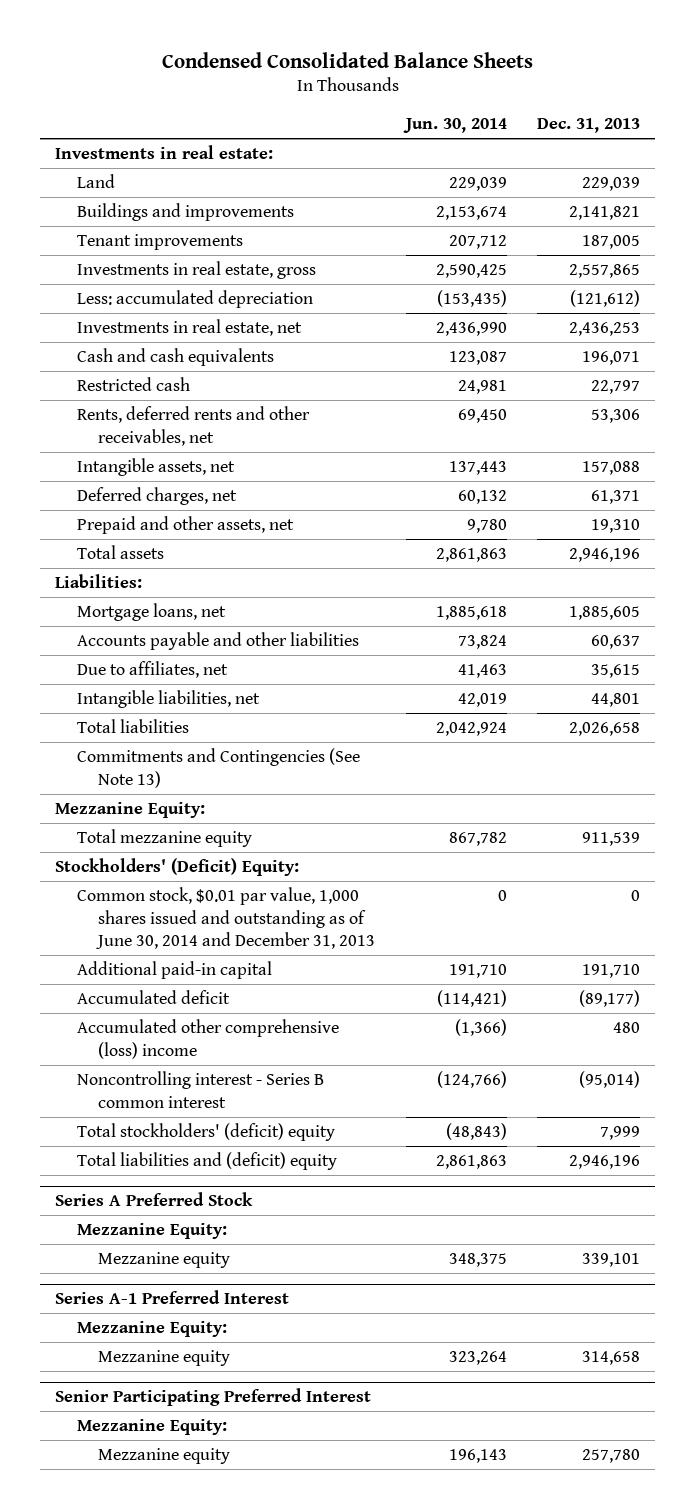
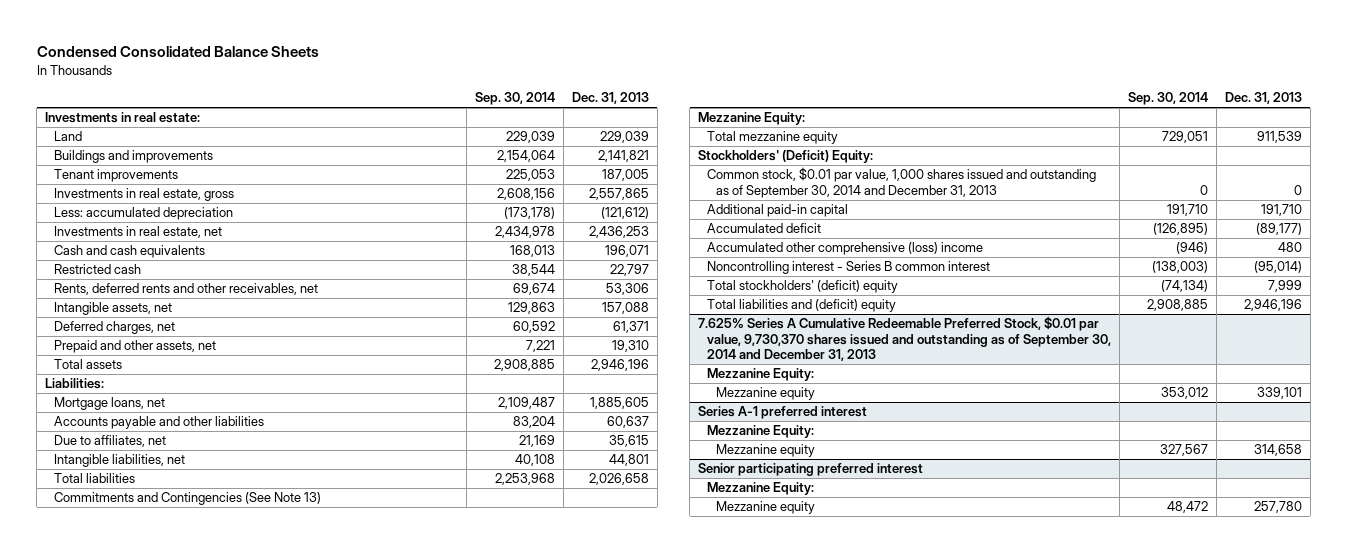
[402,118,507,134] Jun. 30, 2014 -> none
none -> [475,92,556,106] Sep. 30, 2014
[76,887,376,949] Common stock, $0.01 par value, 1,000 shares issued and outstanding as of June 30, 2014 and December 31, 2013 -> [707,167,1097,198] Common stock, $0.01 par value, 1,000 shares issued and outstanding as of September 30, 2014 and December 31, 2013
[55,1192,254,1207] Series A Preferred Stock -> none
none -> [698,316,1112,361] 7.625% Series A Cumulative Redeemable Preferred Stock, $0.01 par value, 9,730,370 shares issued and outstanding as of September 30, 2014 and December 31, 2013
[55,1290,290,1305] Series A-1 Preferred Interest -> [698,406,868,420] Series A-1 preferred interest
[55,1388,372,1407] Senior Participating Preferred Interest -> [698,463,924,477] Senior participating preferred interest

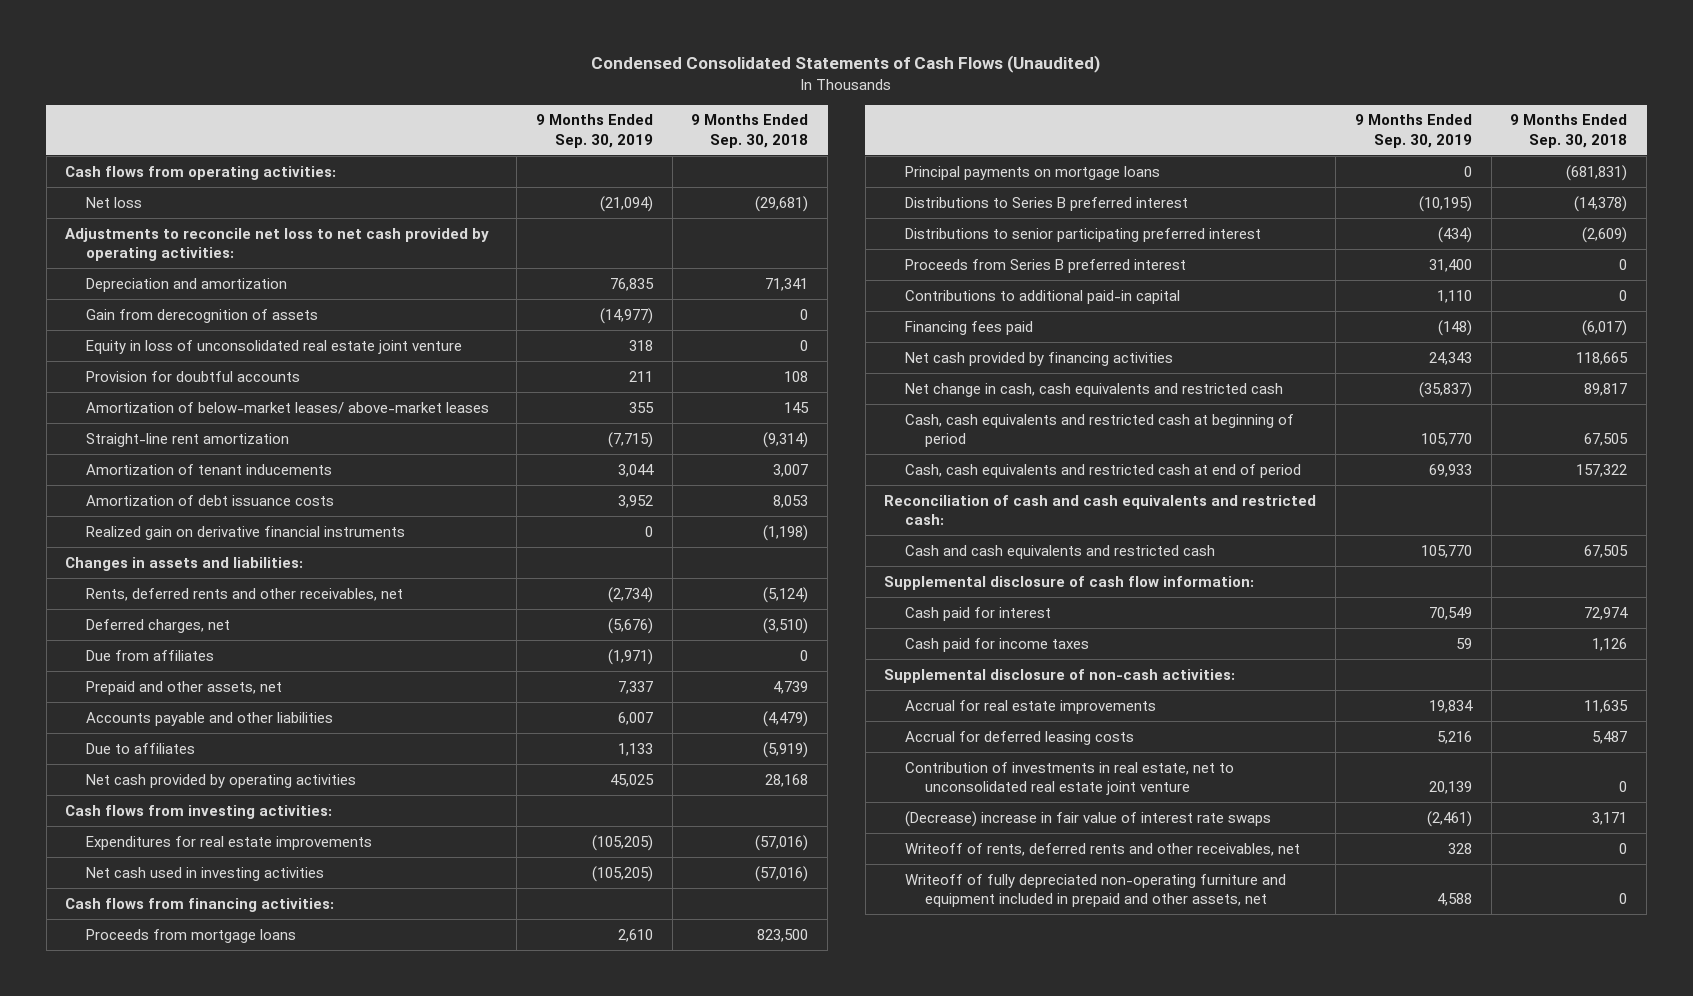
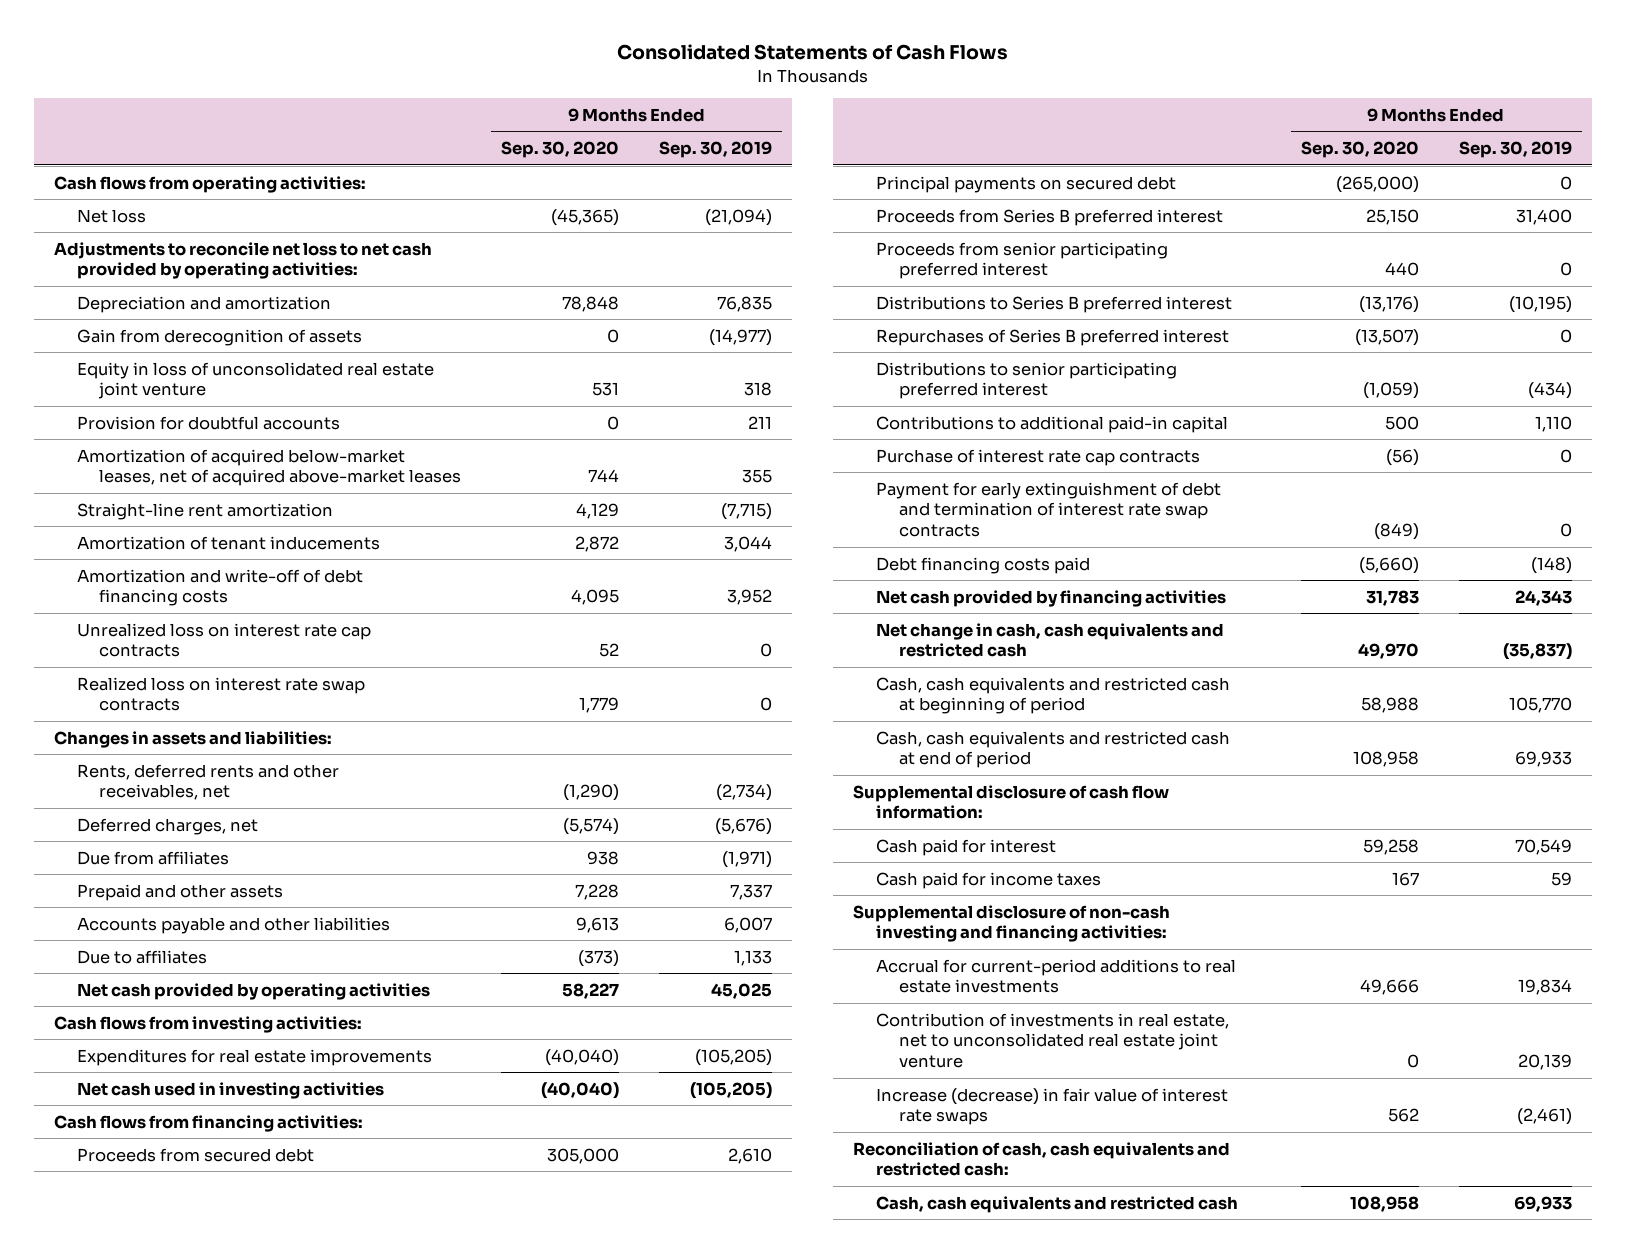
[591,55,1101,74] Condensed Consolidated Statements of Cash Flows (Unaudited) -> [616,44,1008,61] Consolidated Statements of Cash Flows
[691,114,809,148] 9 Months Ended Sep. 30, 2018 -> none
none -> [501,141,620,159] Sep. 30, 2020
[86,401,490,414] Amortization of below-market leases/ above-market leases -> [76,448,462,487] Amortization of acquired below-market leases, net of acquired above-market leases
[86,525,406,540] Realized gain on derivative financial instruments -> none
[86,494,335,506] Amortization of debt issuance costs -> [76,568,363,607] Amortization and write-off of debt financing costs
none -> [76,622,371,658] Unrealized loss on interest rate cap contracts
none -> [76,676,365,712] Realized loss on interest rate swap contracts
[86,680,283,695] Prepaid and other assets, net -> [76,883,283,901] Prepaid and other assets
[86,928,297,943] Proceeds from mortgage loans -> [76,1147,314,1162] Proceeds from secured debt
[904,165,1160,180] Principal payments on mortgage loans -> [875,175,1176,193] Principal payments on secured debt
[904,258,1186,273] Proceeds from Series B preferred interest -> [875,208,1223,226] Proceeds from Series B preferred interest
none -> [875,241,1168,280] Proceeds from senior participating preferred interest
none -> [875,328,1229,346] Repurchases of Series B preferred interest
none -> [875,448,1200,466] Purchase of interest rate cap contracts
none -> [875,481,1221,537] Payment for early extinguishment of debt and termination of interest rate swap contracts
[904,320,1033,335] Financing fees paid -> [875,556,1090,574] Debt financing costs paid
[884,494,1317,526] Reconciliation of cash and cash equivalents and restricted cash: -> none
[904,544,1215,559] Cash and cash equivalents and restricted cash -> none
[904,730,1134,745] Accrual for deferred leasing costs -> none
[884,668,1236,683] Supplemental disclosure of non-cash activities: -> [853,904,1171,943] Supplemental disclosure of non-cash investing and financing activities:
[904,699,1156,714] Accrual for real estate improvements -> [875,958,1236,994] Accrual for current-period additions to real estate investments
[904,842,1300,856] Writeoff of rents, deferred rents and other receivables, net -> none
[904,873,1286,908] Writeoff of fully depreciated non-operating furniture and equipment included in prepaid and other assets, net -> none
[904,810,1271,827] (Decrease) increase in fair value of interest rate swaps -> [875,1087,1228,1126] Increase (decrease) in fair value of interest rate swaps
none -> [853,1141,1231,1177] Reconciliation of cash, cash equivalents and restricted cash:
none -> [875,1195,1238,1213] Cash, cash equivalents and restricted cash

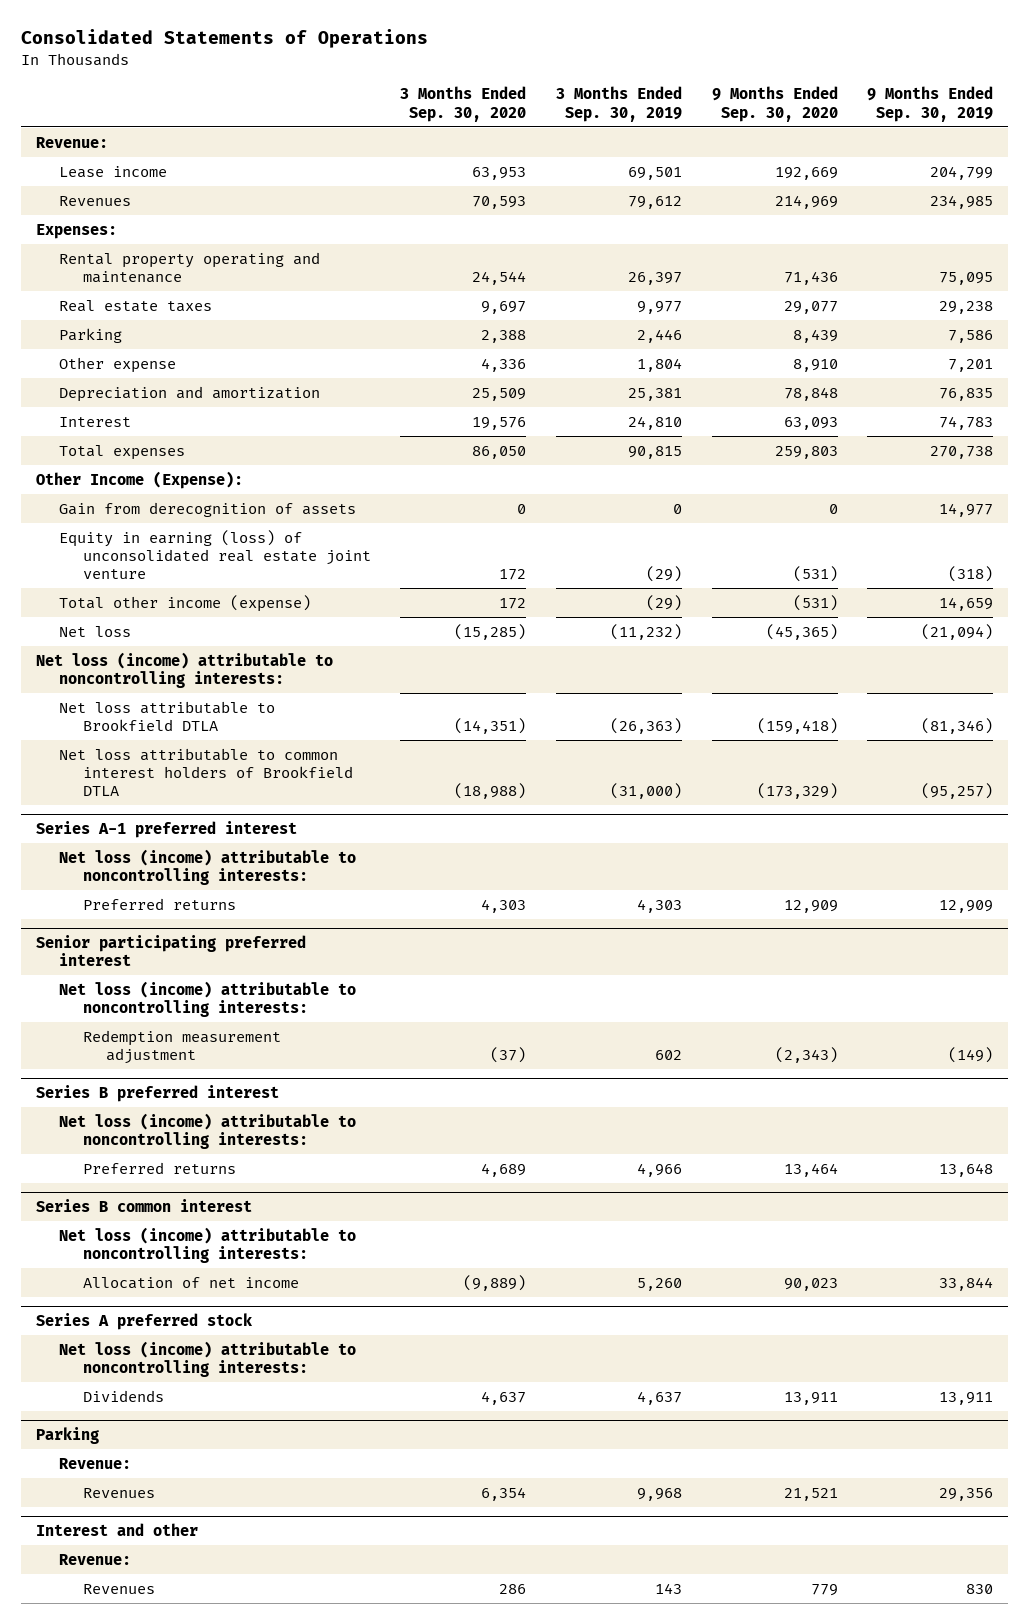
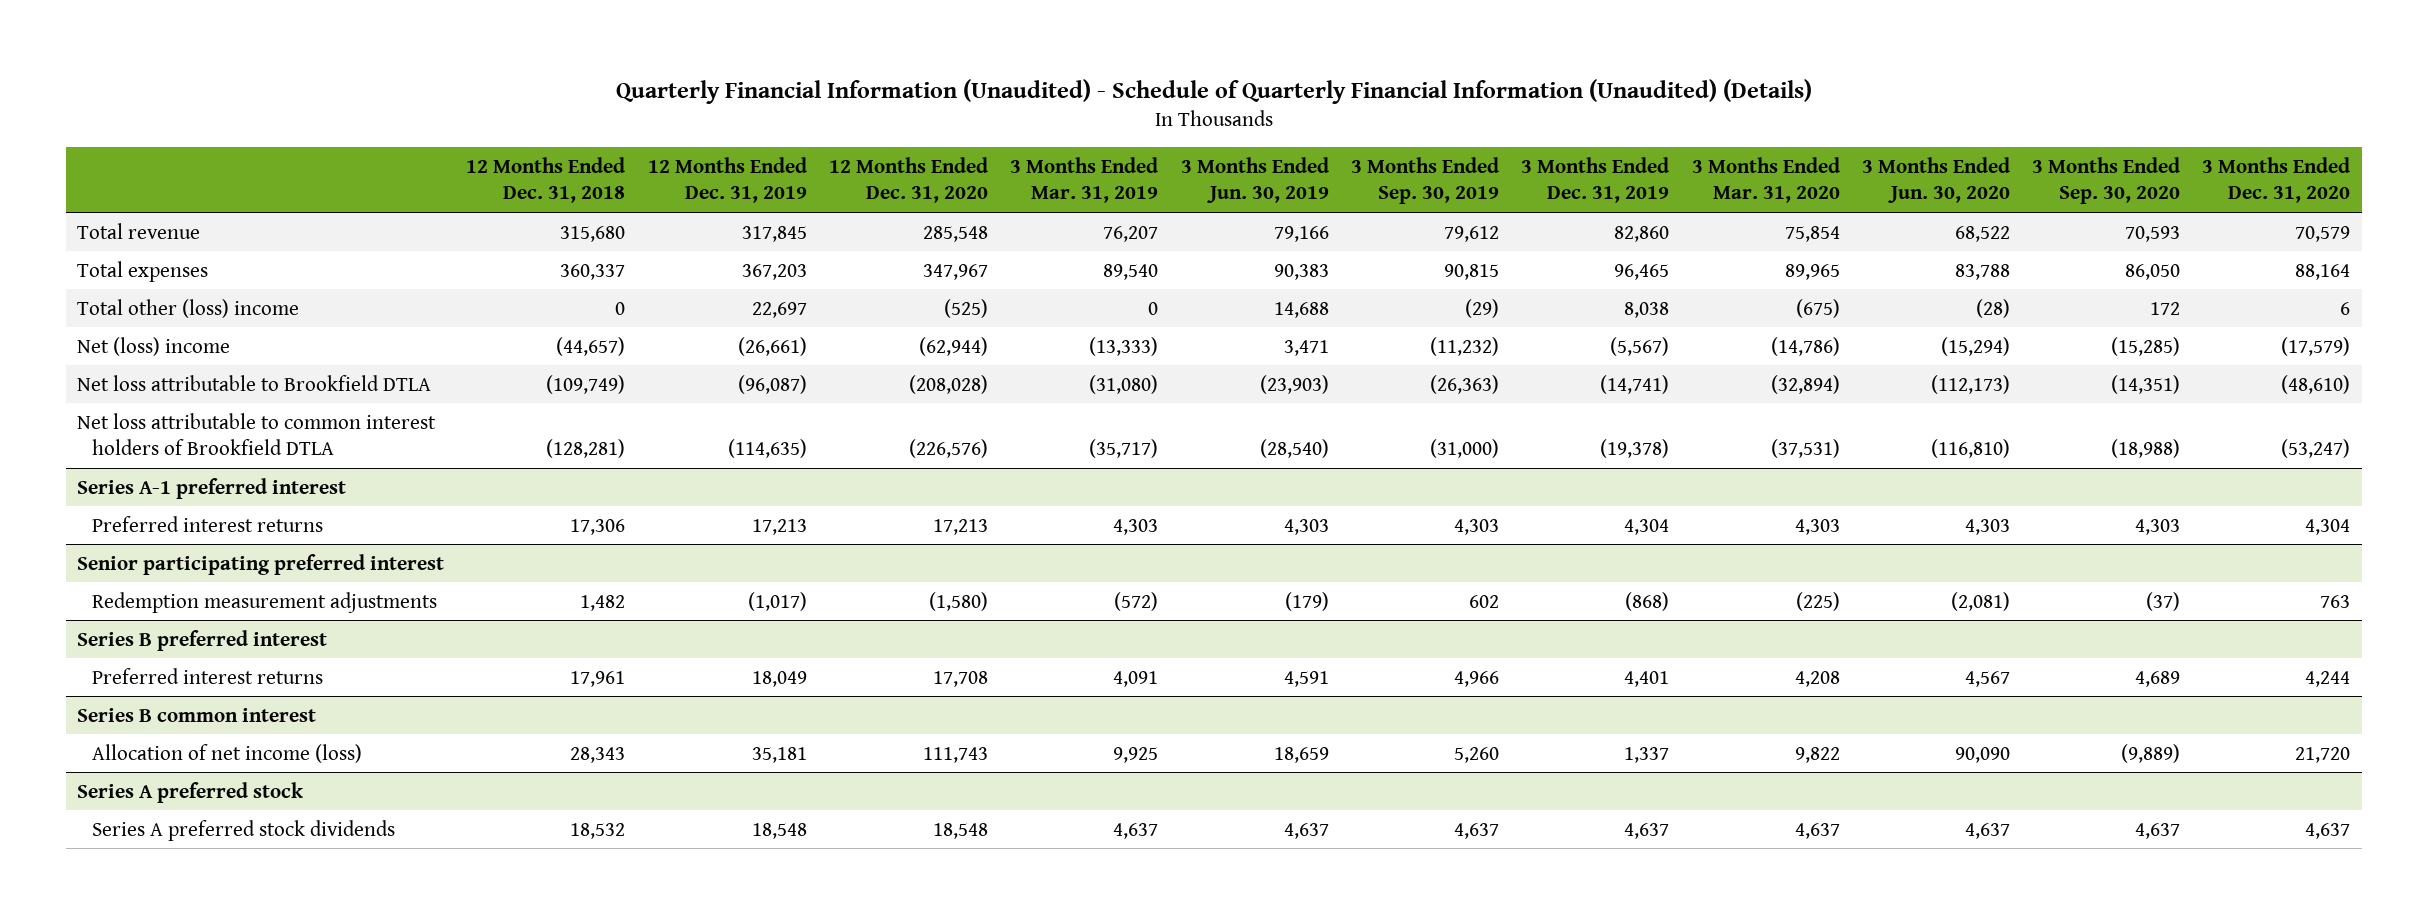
[21,29,429,49] Consolidated Statements of Operations -> [615,79,1812,105] Quarterly Financial Information (Unaudited) - Schedule of Quarterly Financial Information (Unaudited) (Details)
[711,86,838,122] 9 Months Ended Sep. 30, 2020 -> none
[867,86,994,122] 9 Months Ended Sep. 30, 2019 -> none
none -> [466,156,626,204] 12 Months Ended Dec. 31, 2018
none -> [647,156,807,204] 12 Months Ended Dec. 31, 2019
none -> [828,156,988,204] 12 Months Ended Dec. 31, 2020
none -> [1010,156,1159,204] 3 Months Ended Mar. 31, 2019
none -> [1180,156,1329,204] 3 Months Ended Jun. 30, 2019
none -> [1521,156,1670,204] 3 Months Ended Dec. 31, 2019
none -> [1691,156,1840,204] 3 Months Ended Mar. 31, 2020
none -> [1861,156,2010,204] 3 Months Ended Jun. 30, 2020
none -> [2202,156,2351,204] 3 Months Ended Dec. 31, 2020
[36,136,109,148] Revenue: -> none
[59,165,168,178] Lease income -> none
[36,223,118,239] Expenses: -> none
[59,251,321,283] Rental property operating and maintenance -> none
[59,299,213,312] Real estate taxes -> none
[59,327,123,343] Parking -> none
[59,356,177,373] Other expense -> none
[59,385,321,402] Depreciation and amortization -> none
[59,416,132,427] Interest -> none
[59,195,132,206] Revenues -> [76,222,200,239] Total revenue
[36,470,244,489] Other Income (Expense): -> none
[59,501,357,517] Gain from derecognition of assets -> none
[59,529,371,579] Equity in earning (loss) of unconsolidated real estate joint venture -> none
[36,651,334,688] Net loss (income) attributable to noncontrolling interests: -> none
[59,594,312,612] Total other income (expense) -> [76,298,299,318] Total other (loss) income
[59,625,132,637] Net loss -> [76,336,230,356] Net (loss) income
[59,848,357,885] Net loss (income) attributable to noncontrolling interests: -> none
[82,897,236,910] Preferred returns -> [91,515,323,532] Preferred interest returns
[59,980,357,1017] Net loss (income) attributable to noncontrolling interests: -> none
[82,1029,281,1064] Redemption measurement adjustment -> [91,591,437,613] Redemption measurement adjustments
[59,1112,357,1149] Net loss (income) attributable to noncontrolling interests: -> none
[82,1161,236,1174] Preferred returns -> [91,667,323,684] Preferred interest returns
[59,1226,357,1263] Net loss (income) attributable to noncontrolling interests: -> none
[82,1276,299,1289] Allocation of net income -> [91,743,362,763] Allocation of net income (loss)
[59,1340,357,1377] Net loss (income) attributable to noncontrolling interests: -> none
[36,1426,100,1444] Parking -> none
[59,1457,132,1469] Revenue: -> none
[82,1487,155,1498] Revenues -> none
[36,1522,199,1536] Interest and other -> none
[59,1553,132,1565] Revenue: -> none
[82,1583,155,1594] Revenues -> none
[82,1389,164,1402] Dividends -> [91,819,395,841] Series A preferred stock dividends

